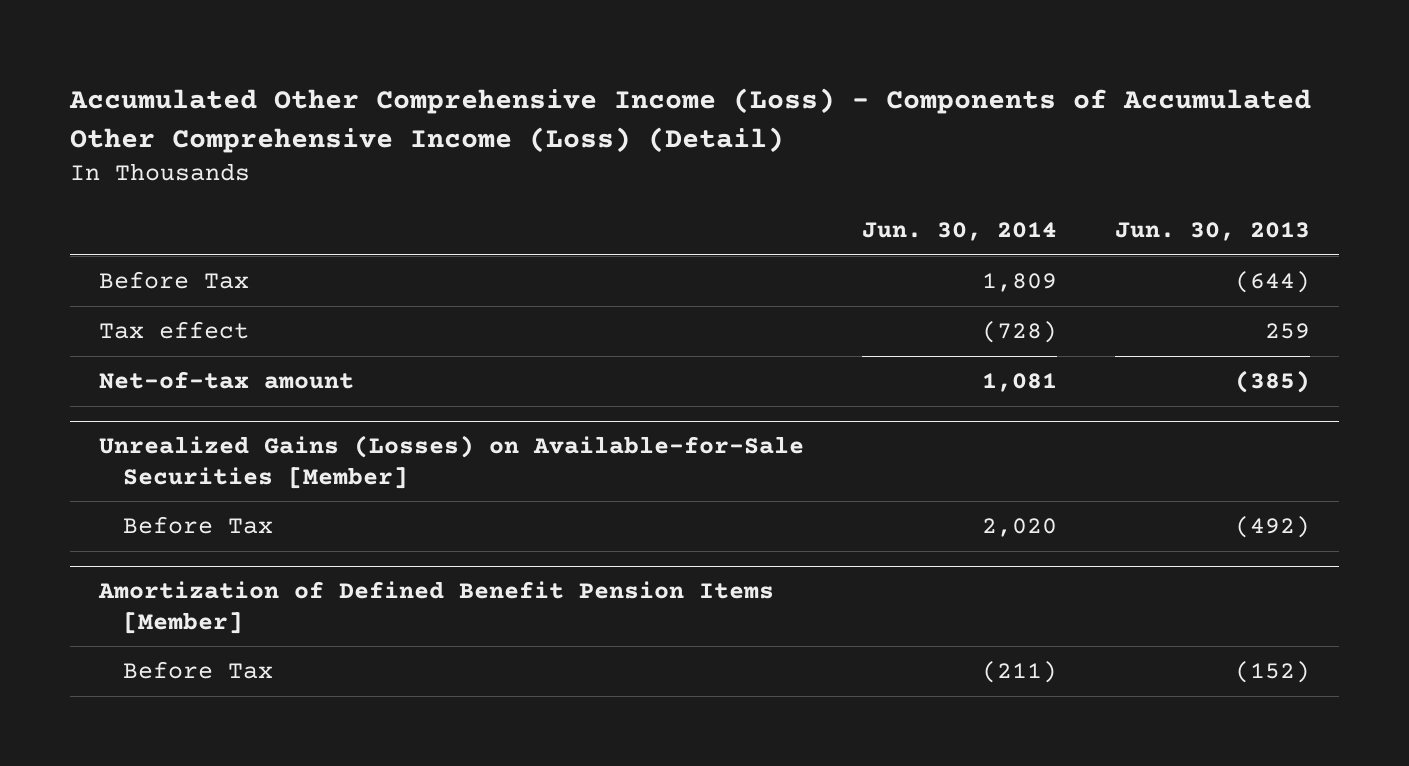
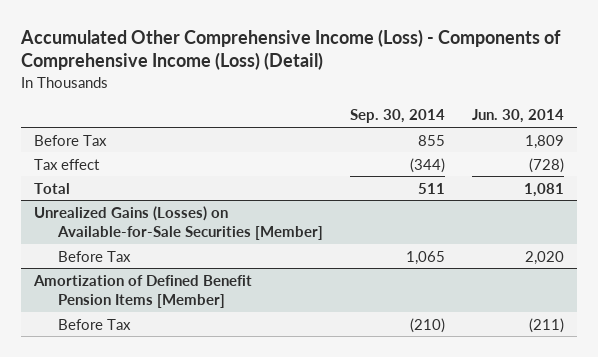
[68,88,1311,153] Accumulated Other Comprehensive Income (Loss) - Components of Accumulated Other Comprehensive Income (Loss) (Detail) -> [19,29,561,71] Accumulated Other Comprehensive Income (Loss) - Components of Comprehensive Income (Loss) (Detail)
[1114,222,1310,242] Jun. 30, 2013 -> none
none -> [349,109,445,124] Sep. 30, 2014
[98,371,354,390] Net-of-tax amount -> [34,182,71,194] Total

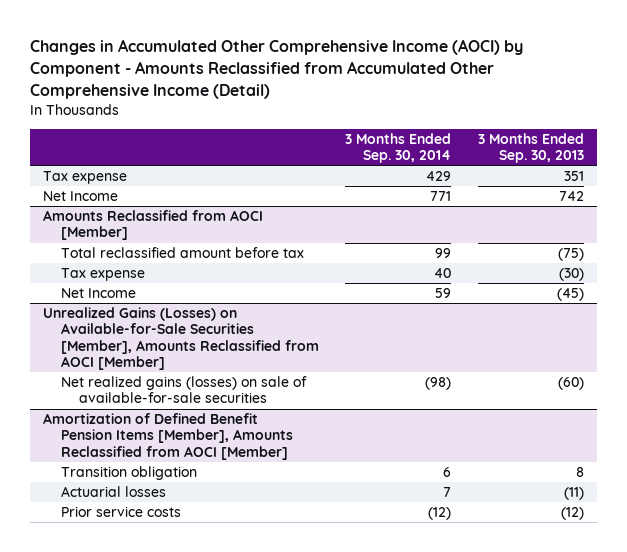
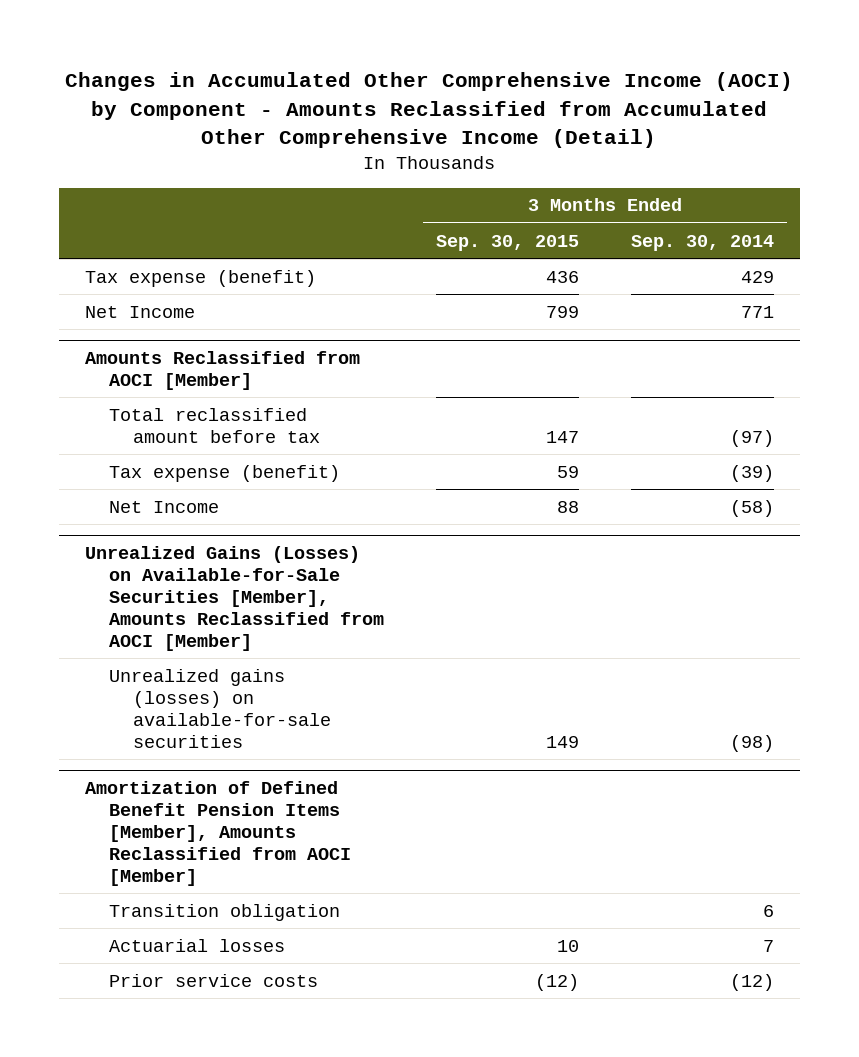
[477,132,584,164] 3 Months Ended Sep. 30, 2013 -> none
none -> [435,234,579,251] Sep. 30, 2015
[43,171,128,185] Tax expense -> [84,269,316,287] Tax expense (benefit)
[435,248,452,259] 99 -> [730,429,775,447] (97)
[60,268,145,282] Tax expense -> [108,464,340,482] Tax expense (benefit)
[434,268,452,279] 40 -> [730,464,775,482] (39)
[435,288,452,299] 59 -> [730,499,775,517] (58)
[60,376,307,404] Net realized gains (losses) on sale of available-for-sale securities -> [108,668,331,748] Unrealized gains (losses) on available-for-sale securities

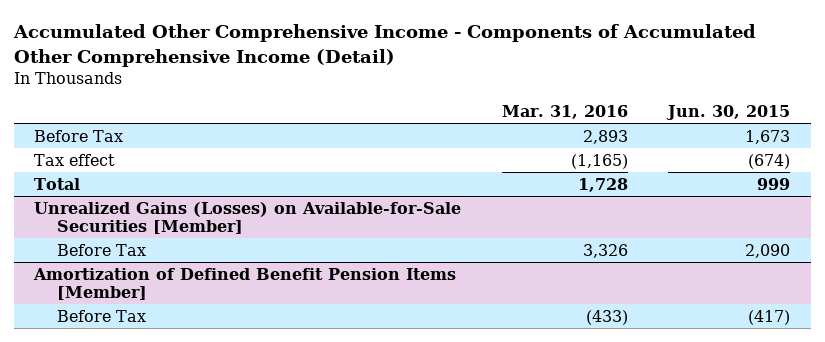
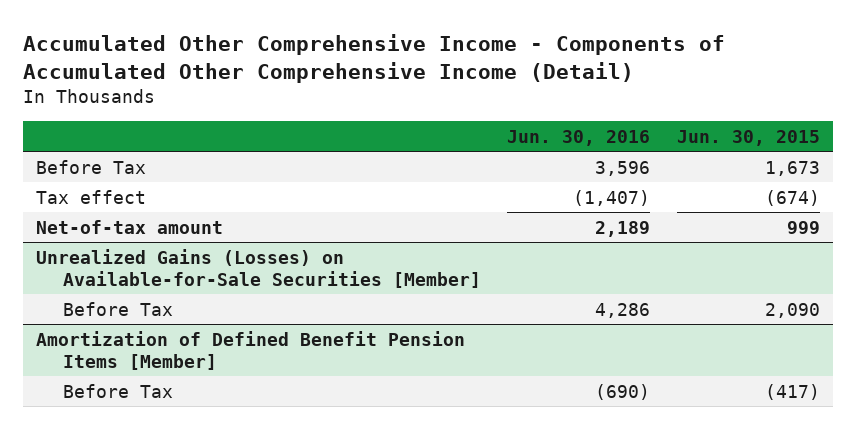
[501,105,628,120] Mar. 31, 2016 -> none
none -> [507,129,651,146] Jun. 30, 2016
[34,177,81,190] Total -> [36,219,224,234] Net-of-tax amount

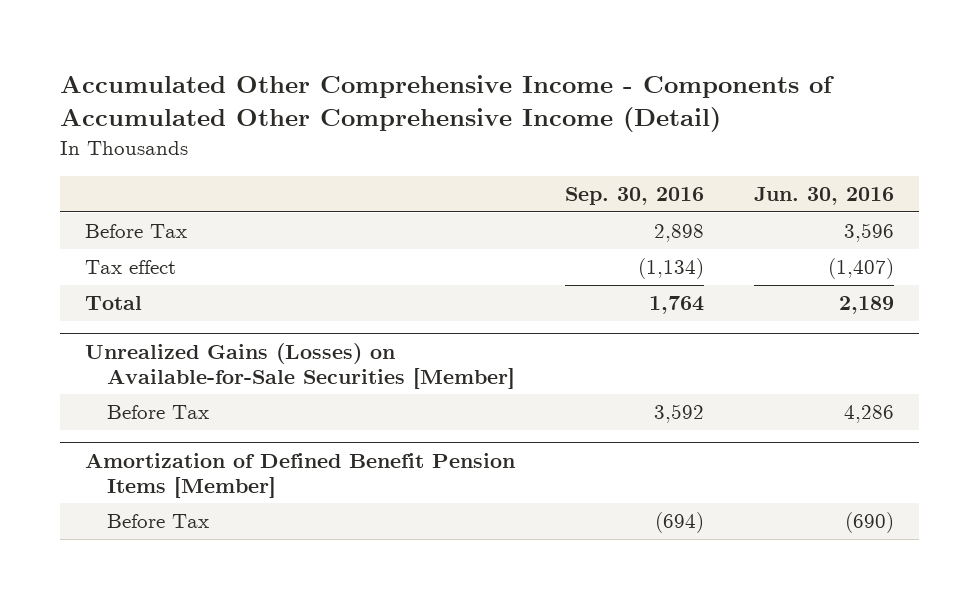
[676,129,820,146] Jun. 30, 2015 -> none
none -> [564,187,704,206] Sep. 30, 2016
[36,219,224,234] Net-of-tax amount -> [85,296,143,311] Total

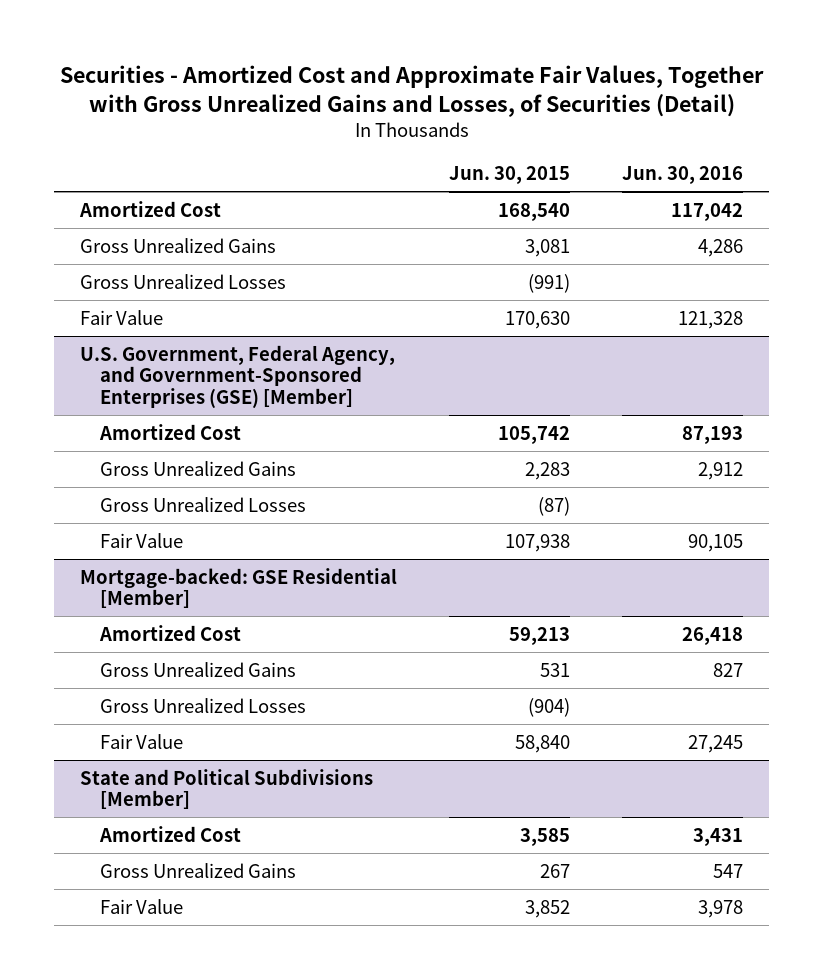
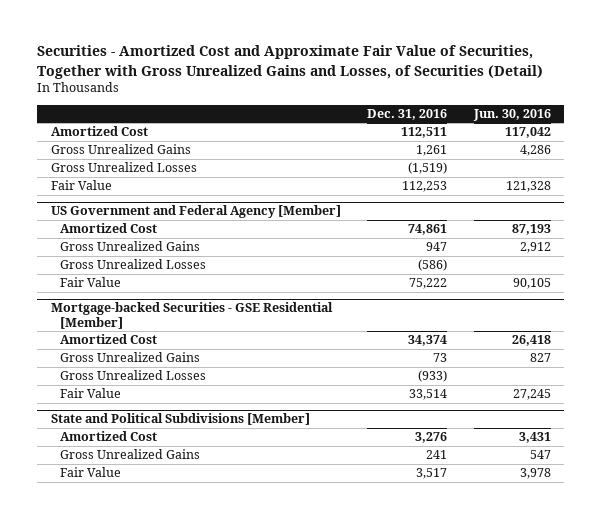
[59,64,764,117] Securities - Amortized Cost and Approximate Fair Values, Together with Gross Unrealized Gains and Losses, of Securities (Detail) -> [37,45,544,79] Securities - Amortized Cost and Approximate Fair Value of Securities, Together with Gross Unrealized Gains and Losses, of Securities (Detail)
[449,165,571,184] Jun. 30, 2015 -> none
none -> [367,108,448,120] Dec. 31, 2016
[80,344,396,408] U.S. Government, Federal Agency, and Government-Sponsored Enterprises (GSE) [Member] -> [50,205,341,219] US Government and Federal Agency [Member]
[80,567,398,609] Mortgage-backed: GSE Residential [Member] -> [50,302,333,329] Mortgage-backed Securities - GSE Residential [Member]

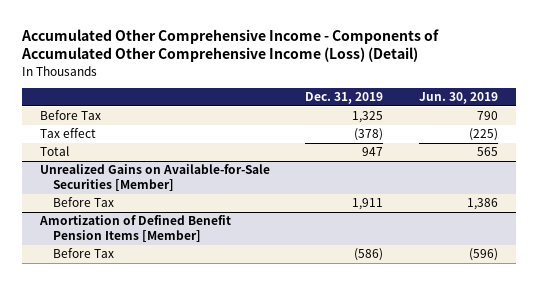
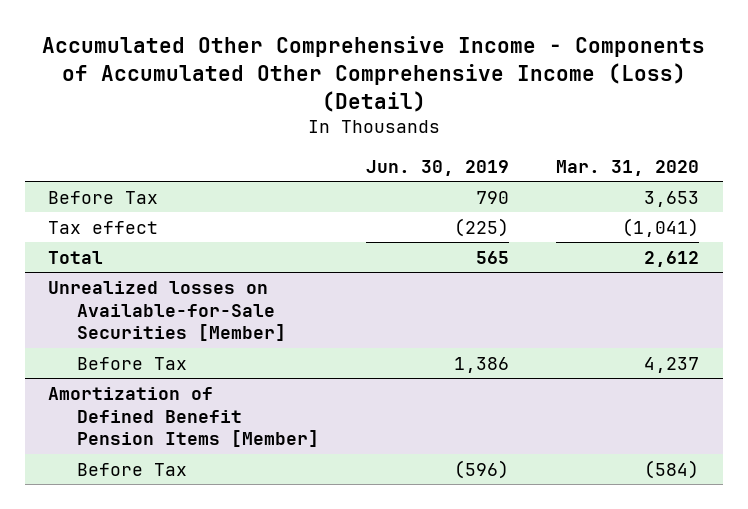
[305,91,384,104] Dec. 31, 2019 -> none
none -> [556,159,700,176] Mar. 31, 2020
[39,164,270,191] Unrealized Gains on Available-for-Sale Securities [Member] -> [48,280,287,342] Unrealized losses on Available-for-Sale Securities [Member]

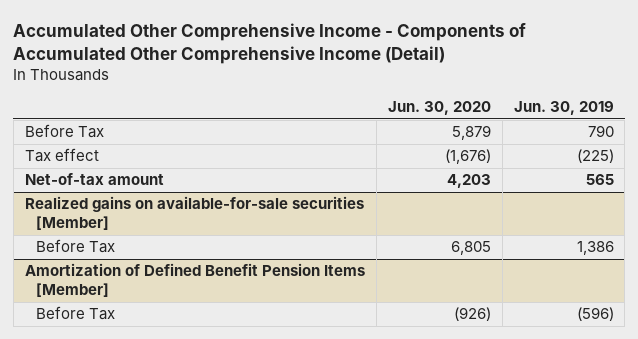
[41,35,705,112] Accumulated Other Comprehensive Income - Components of Accumulated Other Comprehensive Income (Loss) (Detail) -> [13,22,527,64] Accumulated Other Comprehensive Income - Components of Accumulated Other Comprehensive Income (Detail)
[556,159,700,176] Mar. 31, 2020 -> none
none -> [387,101,491,116] Jun. 30, 2020
[48,250,104,264] Total -> [24,173,164,186] Net-of-tax amount
[48,280,287,342] Unrealized losses on Available-for-Sale Securities [Member] -> [24,196,364,231] Realized gains on available-for-sale securities [Member]

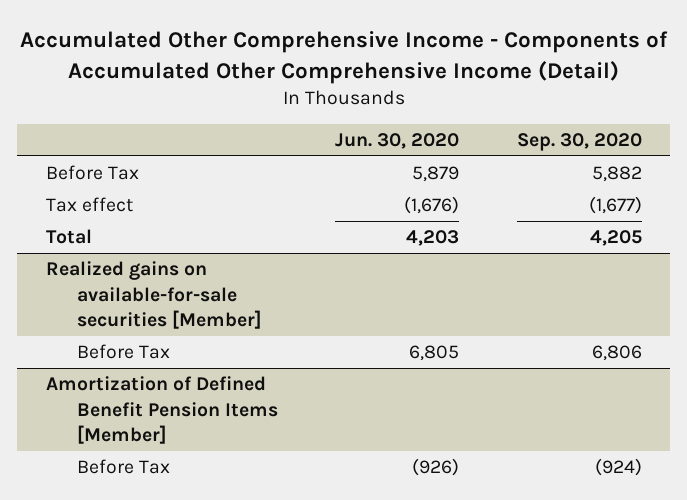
[513,101,614,116] Jun. 30, 2019 -> none
none -> [516,133,642,152] Sep. 30, 2020
[24,173,164,186] Net-of-tax amount -> [45,229,92,245] Total

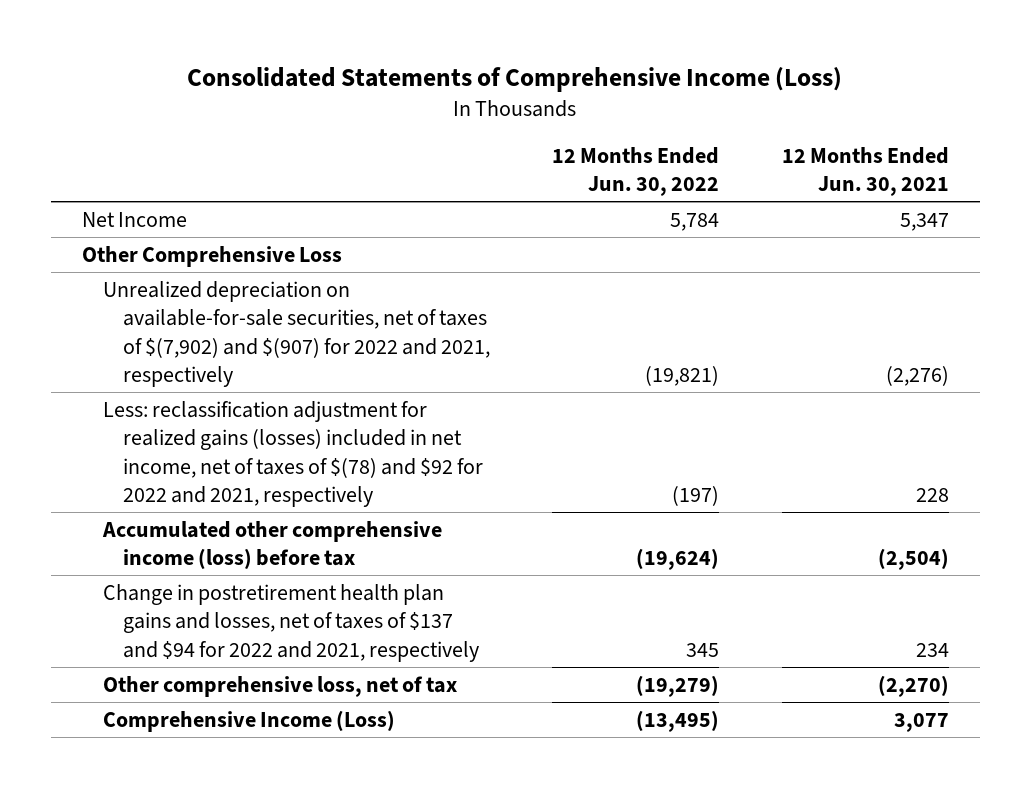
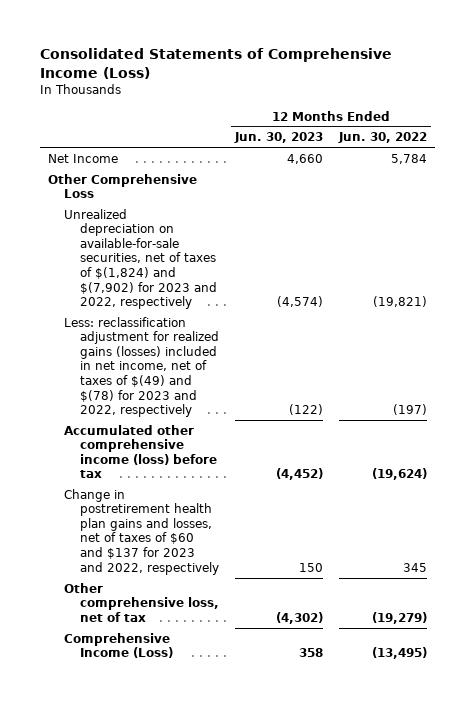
[781,146,949,197] 12 Months Ended Jun. 30, 2021 -> none
none -> [234,132,324,144] Jun. 30, 2023
[102,280,491,387] Unrealized depreciation on available-for-sale securities, net of taxes of $(7,902) and $(907) for 2022 and 2021, respectively -> [64,208,218,310] Unrealized depreciation on available-for-sale securities, net of taxes of $(1,824) and $(7,902) for 2023 and 2022, respectively
[102,400,484,507] Less: reclassification adjustment for realized gains (losses) included in net income, net of taxes of $(78) and $92 for 2022 and 2021, respectively -> [64,316,220,418] Less: reclassification adjustment for realized gains (losses) included in net income, net of taxes of $(49) and $(78) for 2023 and 2022, respectively
[102,583,480,662] Change in postretirement health plan gains and losses, net of taxes of $137 and $94 for 2022 and 2021, respectively -> [64,488,220,575] Change in postretirement health plan gains and losses, net of taxes of $60 and $137 for 2023 and 2022, respectively

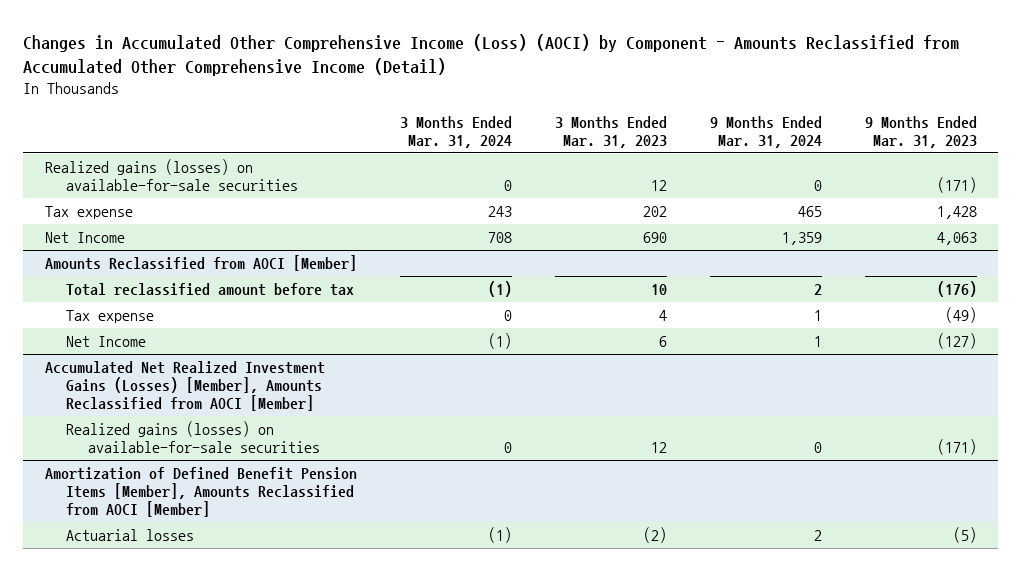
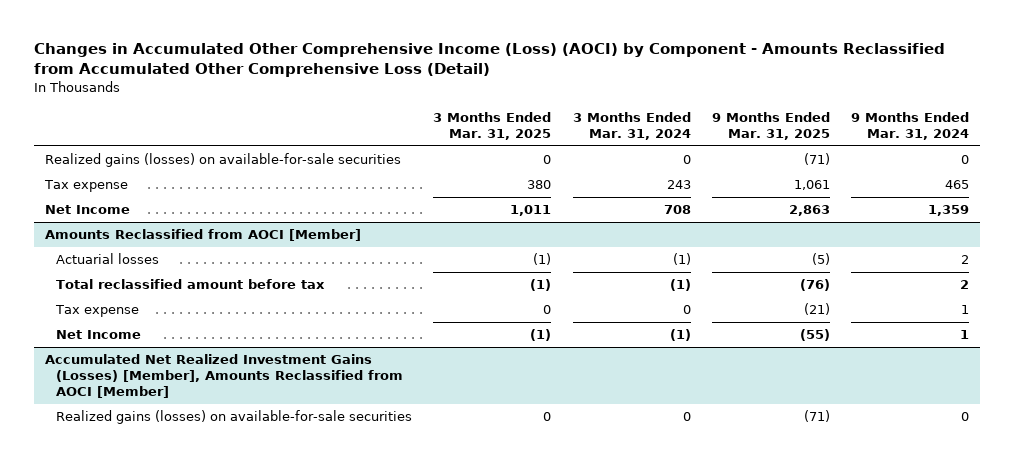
[23,33,960,77] Changes in Accumulated Other Comprehensive Income (Loss) (AOCI) by Component - Amounts Reclassified from Accumulated Other Comprehensive Income (Detail) -> [34,43,946,78] Changes in Accumulated Other Comprehensive Income (Loss) (AOCI) by Component - Amounts Reclassified from Accumulated Other Comprehensive Loss (Detail)
[554,115,667,149] 3 Months Ended Mar. 31, 2023 -> none
[864,115,977,149] 9 Months Ended Mar. 31, 2023 -> none
none -> [433,111,552,140] 3 Months Ended Mar. 31, 2025
none -> [711,111,830,140] 9 Months Ended Mar. 31, 2025
none -> [55,253,159,265] Actuarial losses
[44,466,357,518] Amortization of Defined Benefit Pension Items [Member], Amounts Reclassified from AOCI [Member] -> none
[66,528,195,541] Actuarial losses -> none

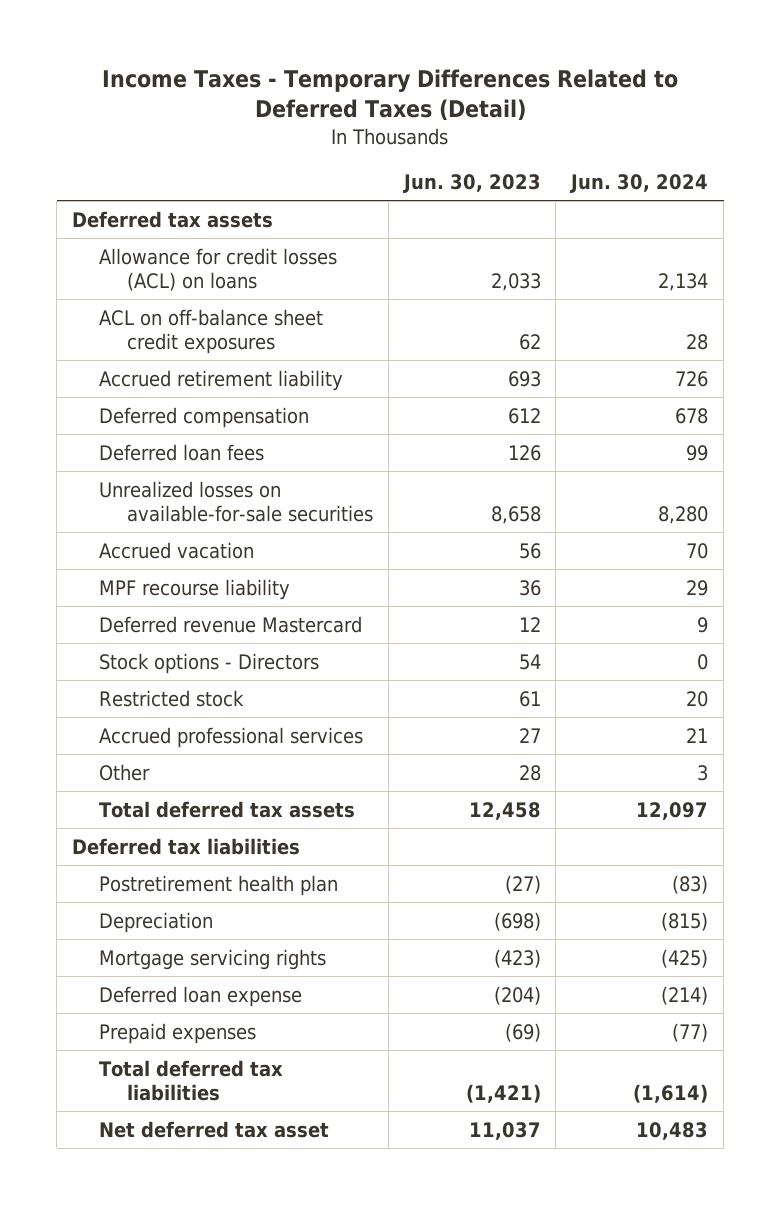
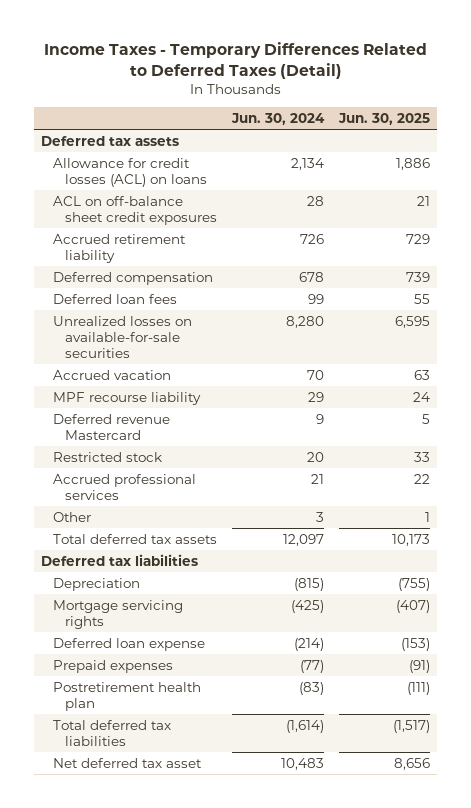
[402,173,541,193] Jun. 30, 2023 -> none
none -> [337,112,430,125] Jun. 30, 2025
[99,652,320,674] Stock options - Directors -> none
[99,874,339,896] Postretirement health plan -> [52,681,201,711] Postretirement health plan

